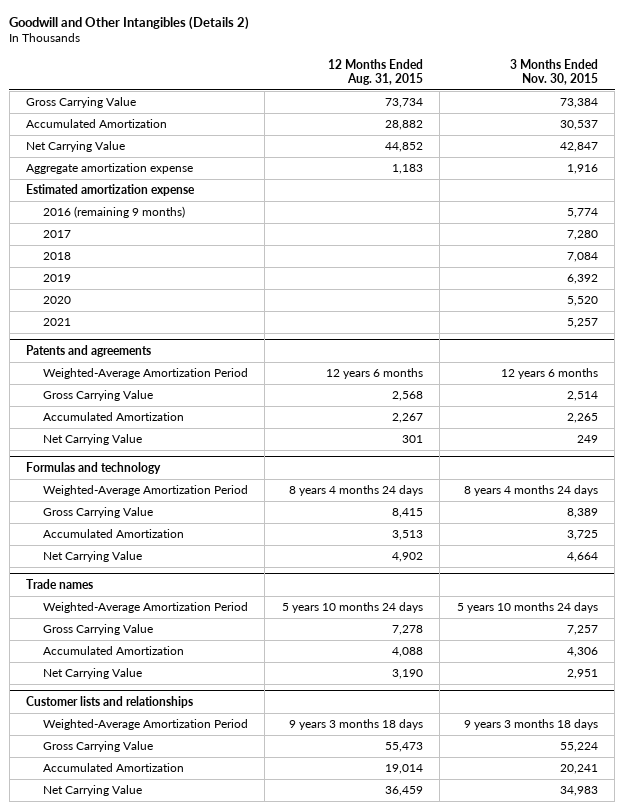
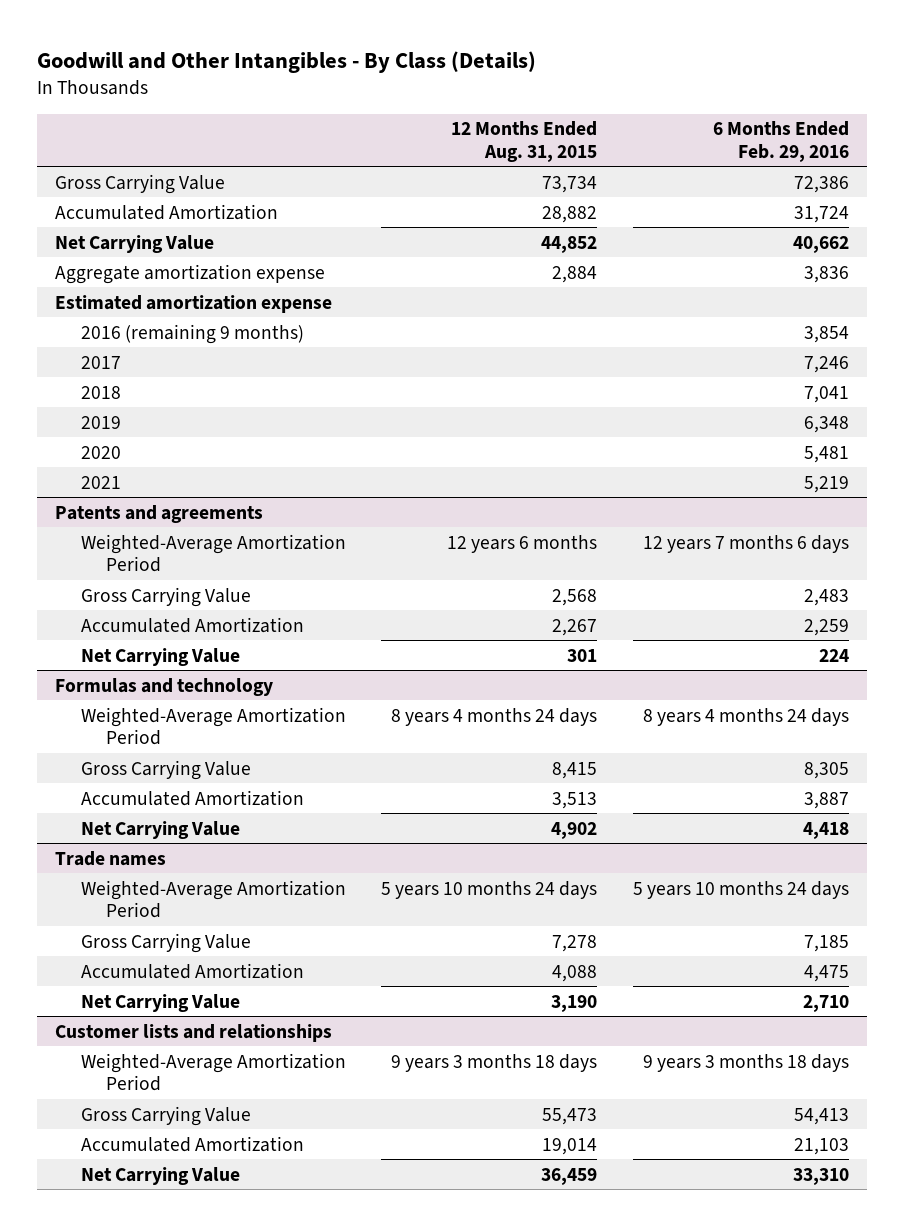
[9,16,250,31] Goodwill and Other Intangibles (Details 2) -> [37,50,537,73] Goodwill and Other Intangibles - By Class (Details)
[509,59,598,86] 3 Months Ended Nov. 30, 2015 -> none
none -> [713,121,850,162] 6 Months Ended Feb. 29, 2016
[391,164,423,175] 1,183 -> [552,265,598,283] 2,884

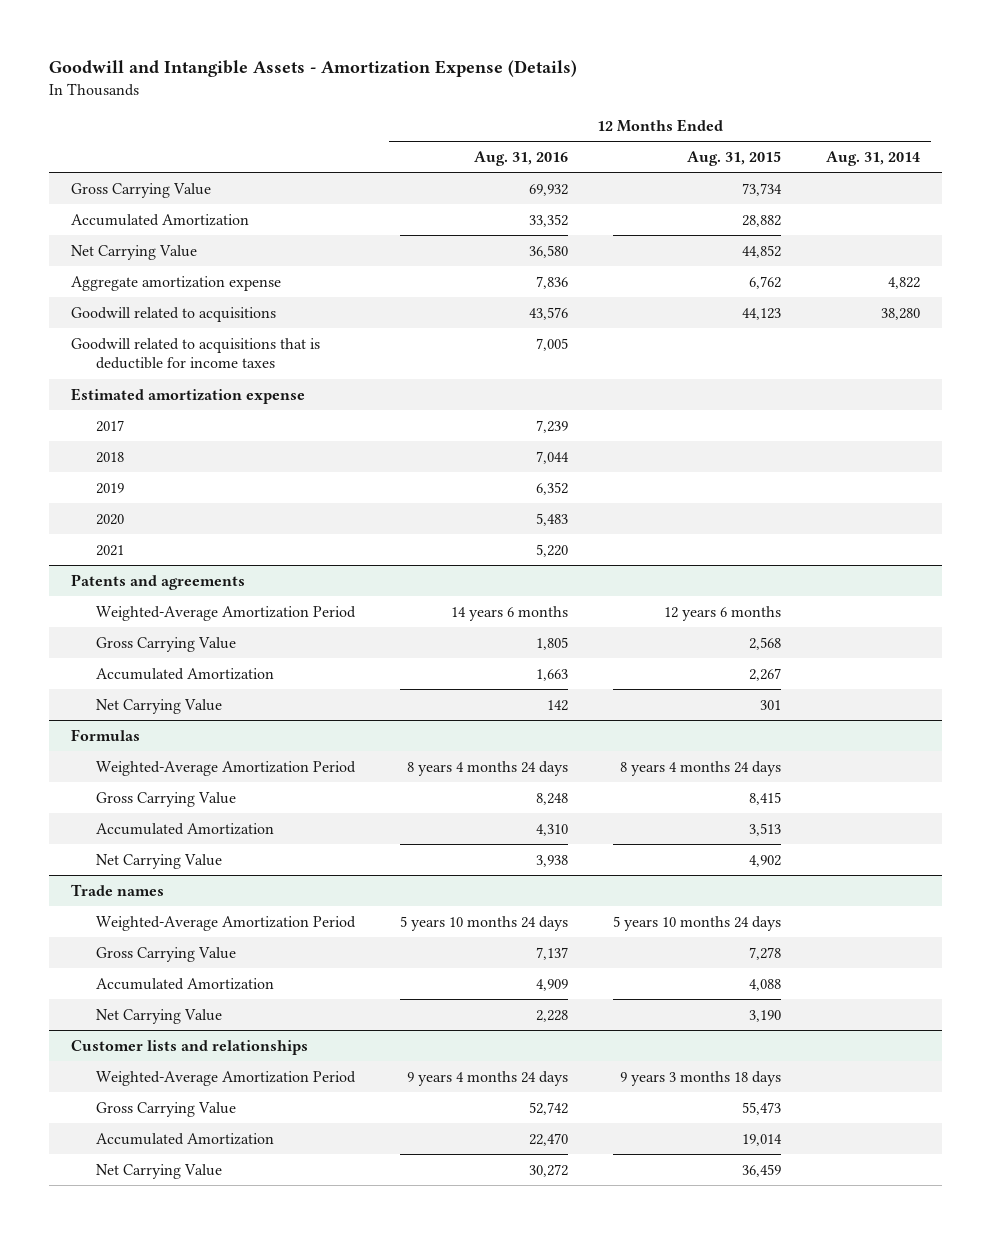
[37,50,537,73] Goodwill and Other Intangibles - By Class (Details) -> [48,60,577,78] Goodwill and Intangible Assets - Amortization Expense (Details)
[713,121,850,162] 6 Months Ended Feb. 29, 2016 -> none
none -> [473,150,568,166] Aug. 31, 2016
none -> [825,150,920,166] Aug. 31, 2014
[552,265,598,283] 2,884 -> [748,275,781,289] 6,762
none -> [71,306,277,322] Goodwill related to acquisitions
none -> [71,337,321,370] Goodwill related to acquisitions that is deductible for income taxes
[80,323,304,344] 2016 (remaining 9 months) -> none
[55,677,274,696] Formulas and technology -> none
none -> [71,728,141,741] Formulas

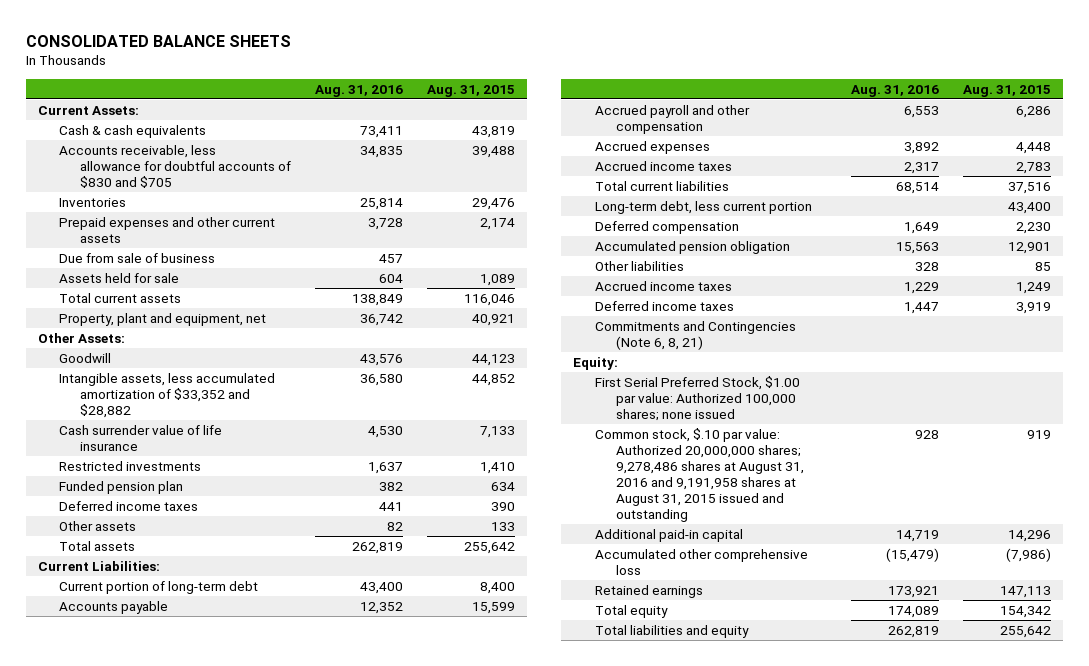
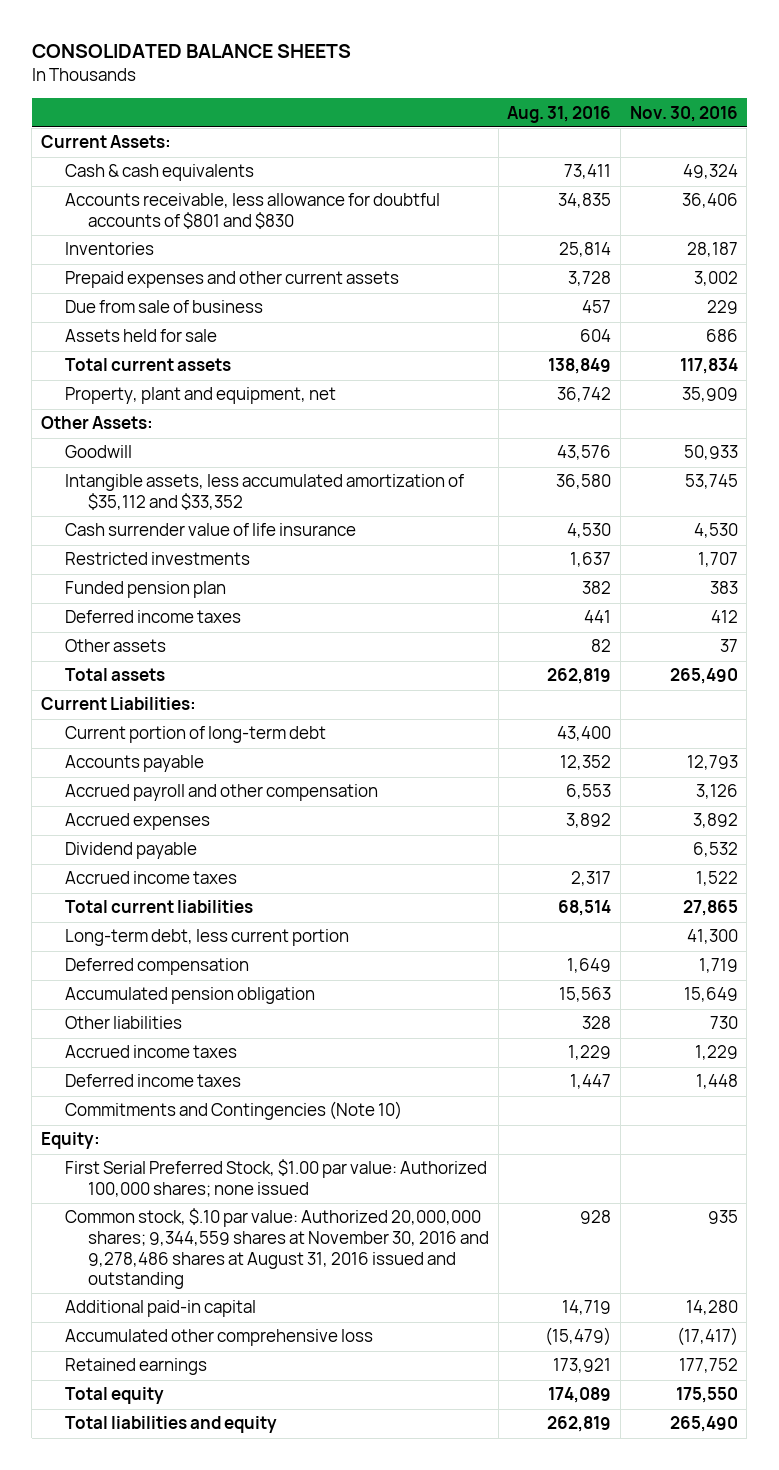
[427,84,516,97] Aug. 31, 2015 -> none
none -> [629,105,738,122] Nov. 30, 2016
[58,144,292,188] Accounts receivable, less allowance for doubtful accounts of $830 and $705 -> [64,193,440,230] Accounts receivable, less allowance for doubtful accounts of $801 and $830
[58,372,275,418] Intangible assets, less accumulated amortization of $33,352 and $28,882 -> [64,474,464,511] Intangible assets, less accumulated amortization of $35,112 and $33,352
none -> [64,842,197,860] Dividend payable
[594,320,796,350] Commitments and Contingencies (Note 6, 8, 21) -> [64,1101,402,1121] Commitments and Contingencies (Note 10)
[594,427,805,523] Common stock, $.10 par value: Authorized 20,000,000 shares; 9,278,486 shares at August 31, 2016 and 9,191,958 shares at August 31, 2015 issued and outstanding -> [64,1208,490,1290] Common stock, $.10 par value: Authorized 20,000,000 shares; 9,344,559 shares at November 30, 2016 and 9,278,486 shares at August 31, 2016 issued and outstanding

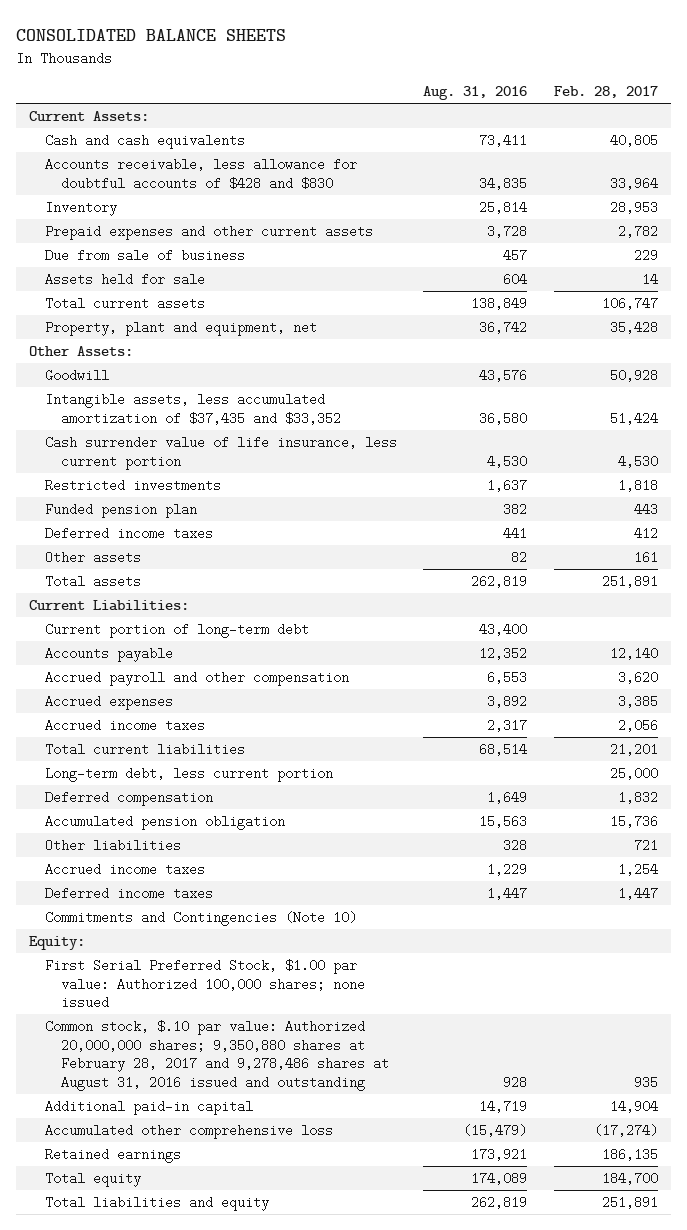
[629,105,738,122] Nov. 30, 2016 -> none
none -> [553,86,658,99] Feb. 28, 2017
[64,164,254,182] Cash & cash equivalents -> [45,133,246,149] Cash and cash equivalents
[64,193,440,230] Accounts receivable, less allowance for doubtful accounts of $801 and $830 -> [45,157,358,190] Accounts receivable, less allowance for doubtful accounts of $428 and $830
[64,242,154,256] Inventories -> [45,200,118,216] Inventory
[64,474,464,511] Intangible assets, less accumulated amortization of $35,112 and $33,352 -> [45,392,342,425] Intangible assets, less accumulated amortization of $37,435 and $33,352
[64,523,356,537] Cash surrender value of life insurance -> [45,435,398,470] Cash surrender value of life insurance, less current portion
[64,842,197,860] Dividend payable -> none
[64,1208,490,1290] Common stock, $.10 par value: Authorized 20,000,000 shares; 9,344,559 shares at November 30, 2016 and 9,278,486 shares at August 31, 2016 issued and outstanding -> [45,1019,390,1092] Common stock, $.10 par value: Authorized 20,000,000 shares; 9,350,880 shares at February 28, 2017 and 9,278,486 shares at August 31, 2016 issued and outstanding

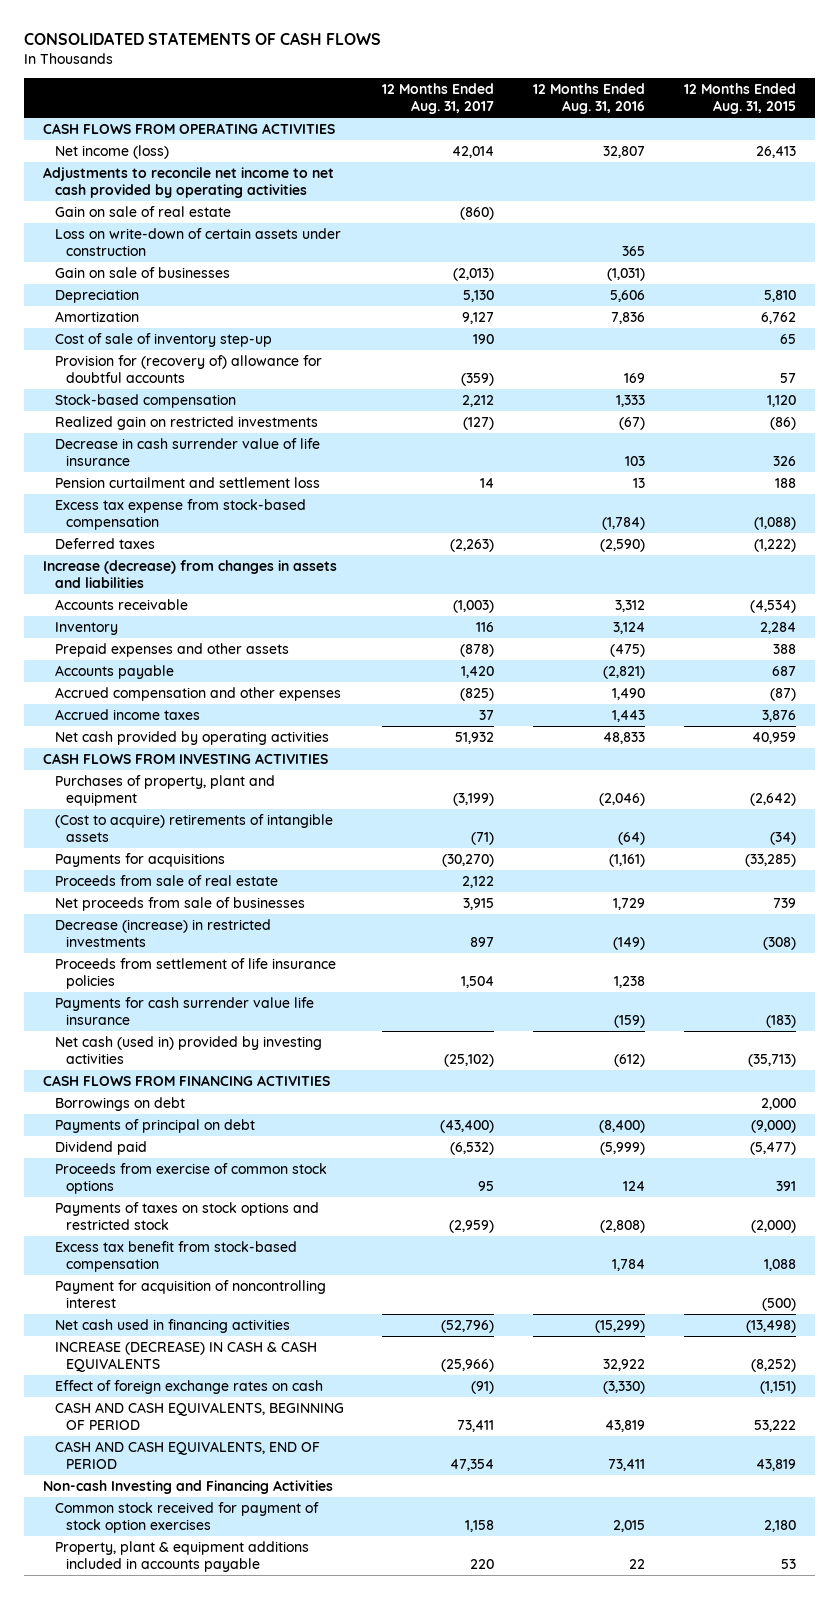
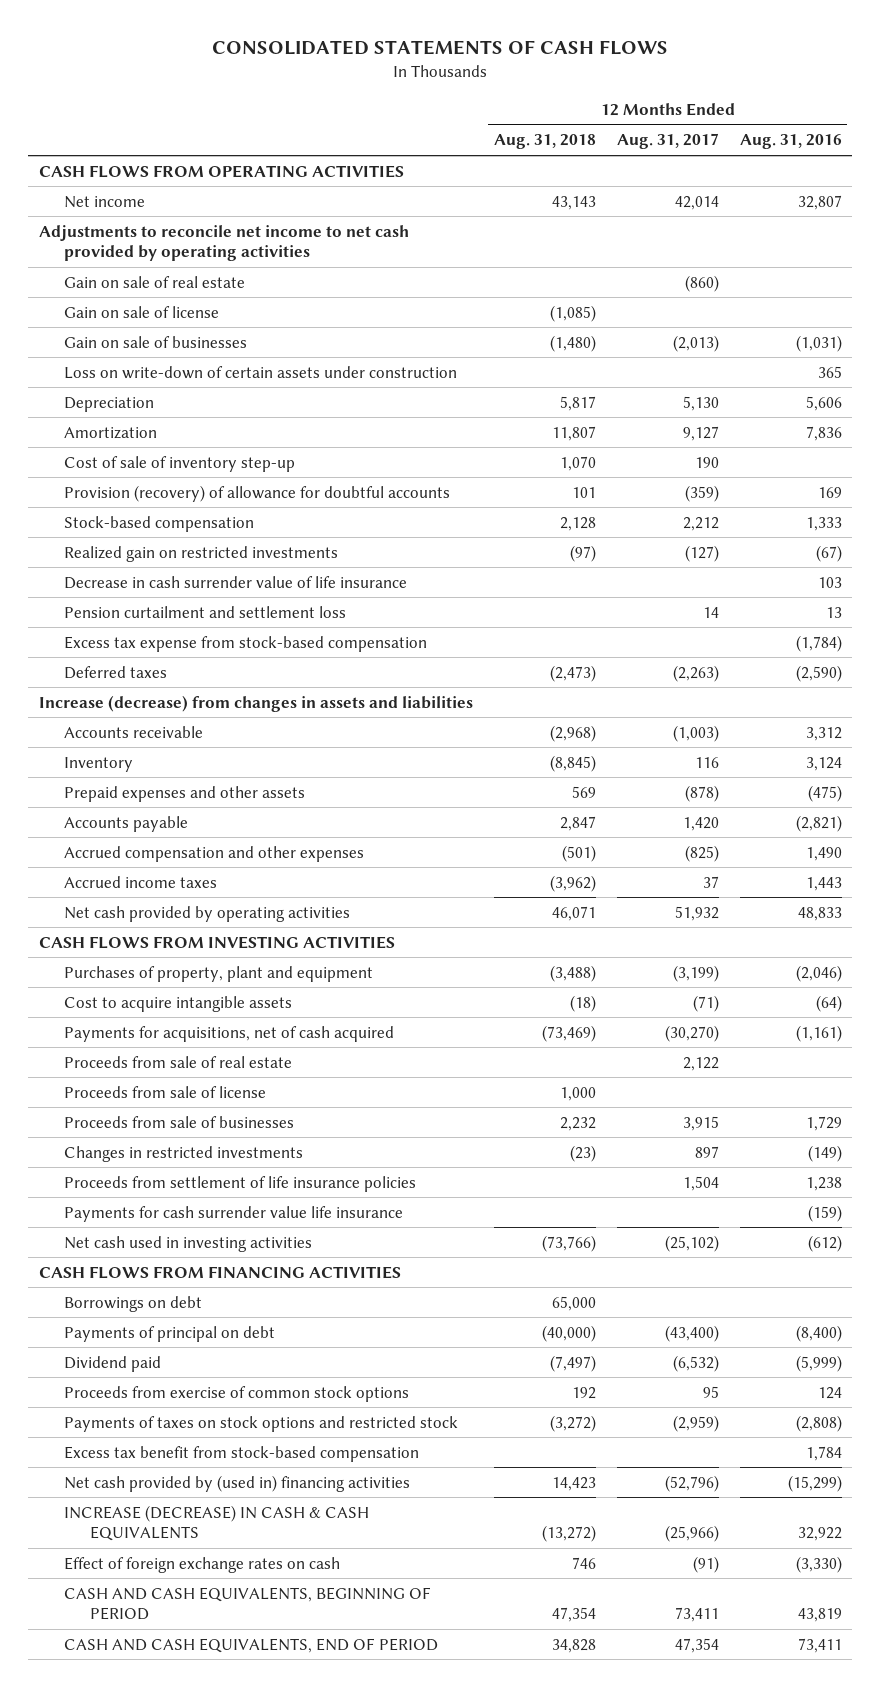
[683,82,796,115] 12 Months Ended Aug. 31, 2015 -> none
none -> [493,134,596,150] Aug. 31, 2018
[54,144,169,159] Net income (loss) -> [64,195,146,208] Net income
none -> [64,305,220,318] Gain on sale of license
[54,227,341,257] Loss on write-down of certain assets under construction -> [64,365,458,379] Loss on write-down of certain assets under construction
[54,354,322,384] Provision for (recovery of) allowance for doubtful accounts -> [64,484,451,502] Provision (recovery) of allowance for doubtful accounts
[54,813,333,843] (Cost to acquire) retirements of intangible assets -> [64,995,293,1012] Cost to acquire intangible assets
[54,852,225,867] Payments for acquisitions -> [64,1025,395,1042] Payments for acquisitions, net of cash acquired
none -> [64,1085,267,1098] Proceeds from sale of license
[54,896,305,911] Net proceeds from sale of businesses -> [64,1115,295,1128] Proceeds from sale of businesses
[54,918,271,948] Decrease (increase) in restricted investments -> [64,1145,304,1162] Changes in restricted investments
[54,1035,322,1065] Net cash (used in) provided by investing activities -> [64,1235,313,1252] Net cash used in investing activities
[54,1279,326,1309] Payment for acquisition of noncontrolling interest -> none
[54,1318,290,1333] Net cash used in financing activities -> [64,1474,411,1492] Net cash provided by (used in) financing activities
[43,1479,334,1494] Non-cash Investing and Financing Activities -> none
[54,1501,319,1534] Common stock received for payment of stock option exercises -> none
[54,1540,309,1573] Property, plant & equipment additions included in accounts payable -> none

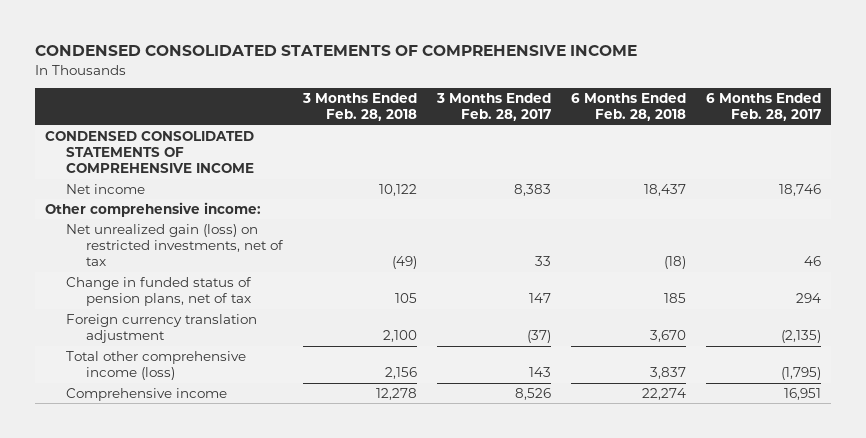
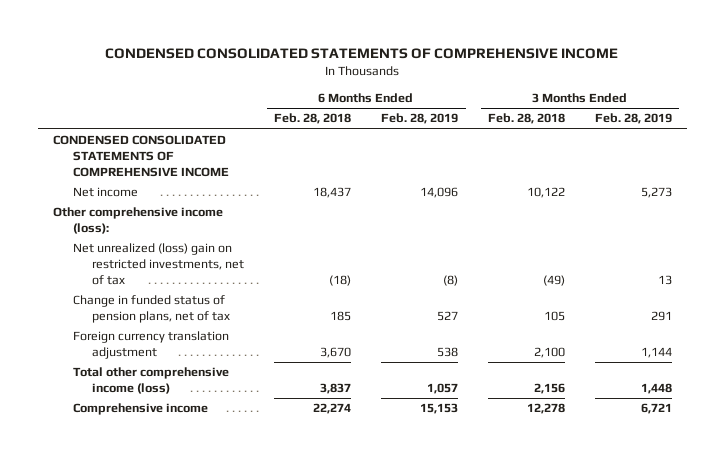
[436,93,552,122] 3 Months Ended Feb. 28, 2017 -> none
[706,93,822,122] 6 Months Ended Feb. 28, 2017 -> none
none -> [381,113,459,125] Feb. 28, 2019
none -> [594,113,672,125] Feb. 28, 2019
[44,201,261,217] Other comprehensive income: -> [53,207,224,235] Other comprehensive income (loss):
[65,223,285,267] Net unrealized gain (loss) on restricted investments, net of tax -> [72,243,245,286] Net unrealized (loss) gain on restricted investments, net of tax

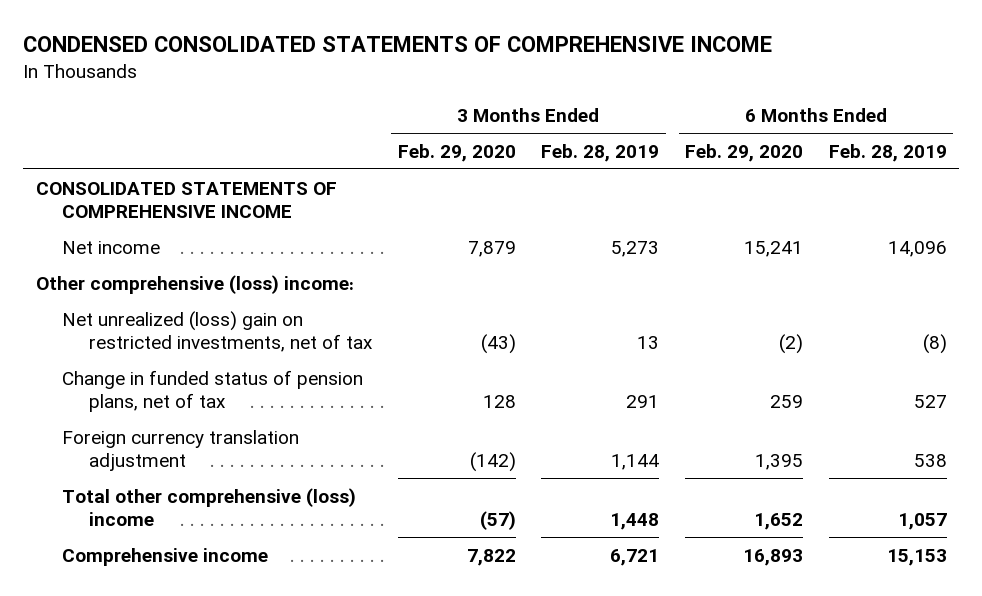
[274,113,352,125] Feb. 28, 2018 -> none
[487,113,565,125] Feb. 28, 2018 -> none
none -> [397,143,516,162] Feb. 29, 2020
none -> [684,143,803,162] Feb. 29, 2020
[53,135,229,178] CONDENSED CONSOLIDATED STATEMENTS OF COMPREHENSIVE INCOME -> [35,181,337,219] CONSOLIDATED STATEMENTS OF COMPREHENSIVE INCOME
[53,207,224,235] Other comprehensive income (loss): -> [35,274,354,294] Other comprehensive (loss) income:
[72,367,229,395] Total other comprehensive income (loss) -> [62,487,357,527] Total other comprehensive (loss) income

